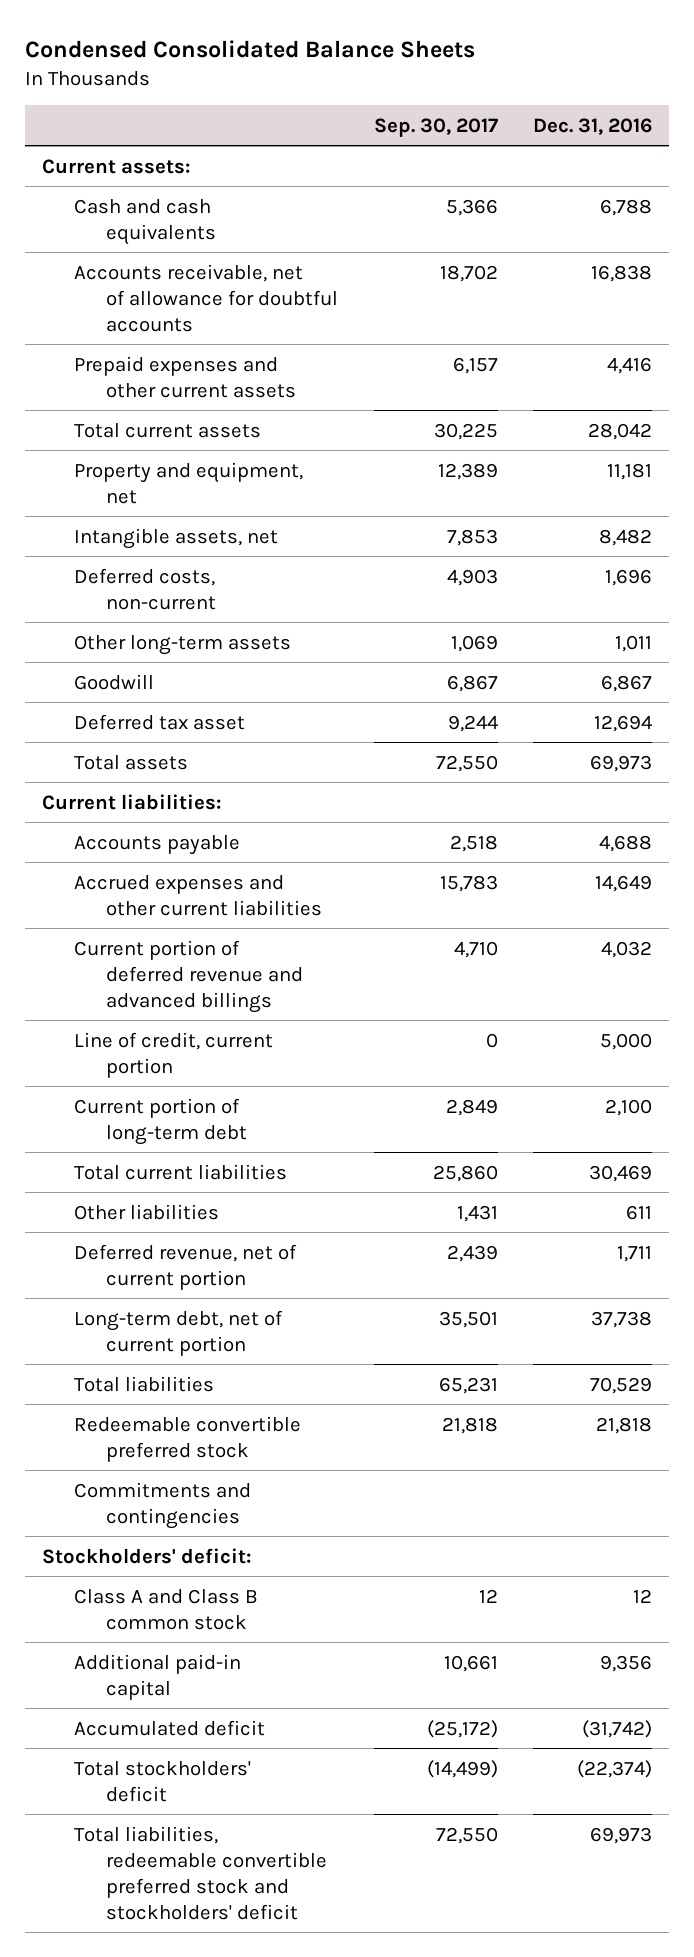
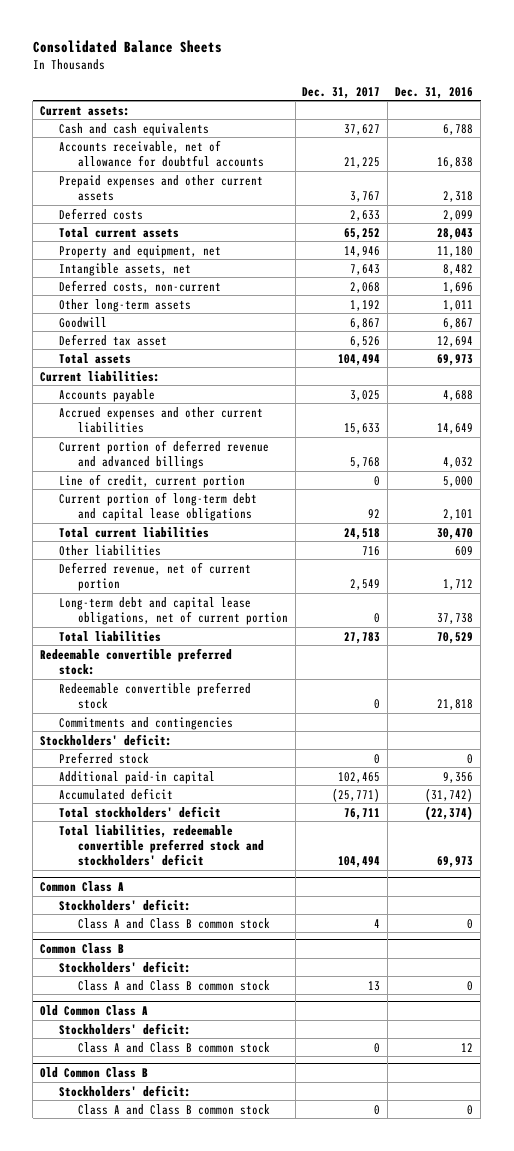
[24,39,475,58] Condensed Consolidated Balance Sheets -> [32,40,222,54] Consolidated Balance Sheets
[373,117,498,137] Sep. 30, 2017 -> none
none -> [302,86,381,99] Dec. 31, 2017
[606,356,652,374] 4,416 -> [443,190,474,202] 2,318
none -> [59,207,144,220] Deferred costs
[587,422,652,440] 28,042 -> [437,227,474,240] 28,043
[606,462,652,480] 11,181 -> [437,245,474,257] 11,180
[74,1097,248,1145] Current portion of long-term debt -> [59,491,258,521] Current portion of long-term debt and capital lease obligations
[604,1098,652,1116] 2,100 -> [443,508,474,520] 2,101
[588,1164,652,1182] 30,469 -> [437,527,474,540] 30,470
[625,1204,652,1220] 611 -> [455,545,474,556] 609
[616,1245,652,1262] 1,711 -> [443,578,474,590] 1,712
[74,1309,284,1356] Long-term debt, net of current portion -> [59,596,288,625] Long-term debt and capital lease obligations, net of current portion
none -> [40,647,233,675] Redeemable convertible preferred stock:
[74,1588,259,1630] Class A and Class B common stock -> none
none -> [59,751,150,764] Preferred stock
none -> [40,881,125,893] Common Class A
none -> [59,898,192,911] Stockholders' deficit:
none -> [77,917,270,929] Class A and Class B common stock
none -> [40,943,125,955] Common Class B
none -> [59,960,192,973] Stockholders' deficit:
none -> [77,979,270,991] Class A and Class B common stock
none -> [40,1005,149,1017] Old Common Class A
none -> [59,1022,192,1035] Stockholders' deficit:
none -> [77,1041,270,1053] Class A and Class B common stock
none -> [40,1067,149,1079] Old Common Class B
none -> [59,1084,192,1097] Stockholders' deficit:
none -> [77,1103,270,1115] Class A and Class B common stock

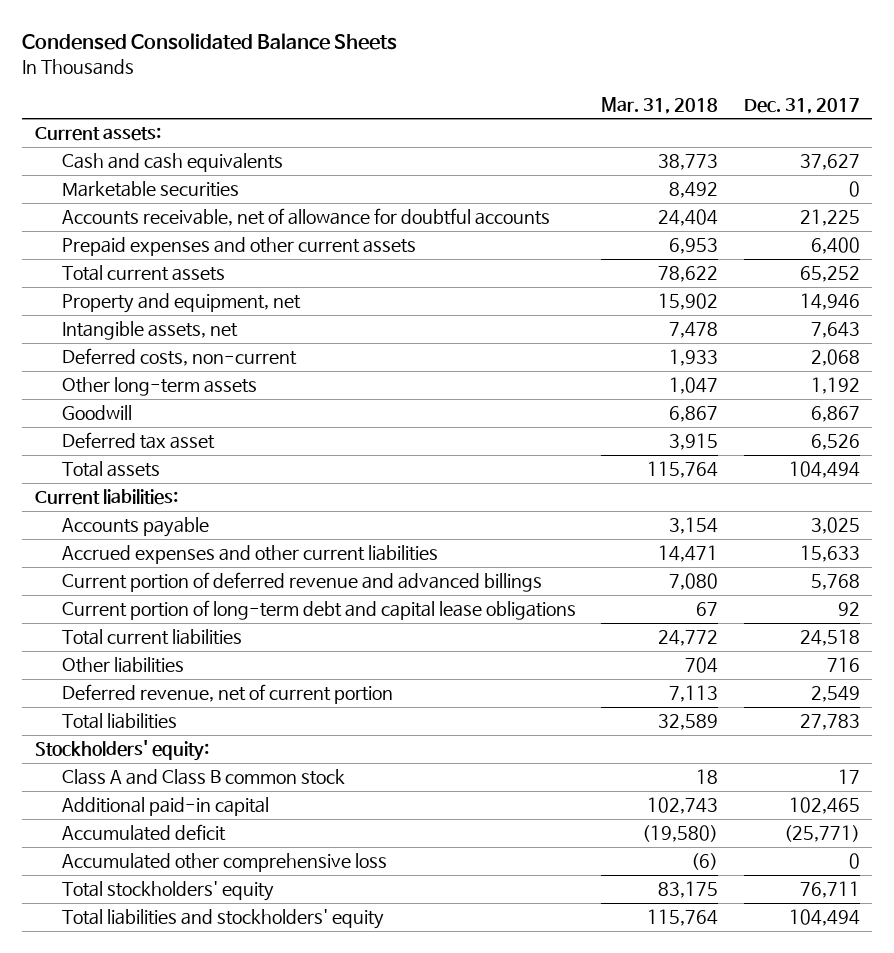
[32,40,222,54] Consolidated Balance Sheets -> [22,33,398,51] Condensed Consolidated Balance Sheets
[395,86,474,99] Dec. 31, 2016 -> none
none -> [601,96,719,114] Mar. 31, 2018
none -> [61,181,239,198] Marketable securities
[59,207,144,220] Deferred costs -> none
[350,190,381,202] 3,767 -> [810,237,860,255] 6,400
[59,473,246,488] Line of credit, current portion -> none
[59,596,288,625] Long-term debt and capital lease obligations, net of current portion -> none
[40,647,233,675] Redeemable convertible preferred stock: -> none
[59,681,252,709] Redeemable convertible preferred stock -> none
[59,716,234,730] Commitments and contingencies -> none
[59,751,150,764] Preferred stock -> none
[40,733,173,746] Stockholders' deficit: -> [34,740,209,762] Stockholders' equity:
none -> [61,769,345,786] Class A and Class B common stock
[40,881,125,893] Common Class A -> none
[59,898,192,911] Stockholders' deficit: -> none
[77,917,270,929] Class A and Class B common stock -> none
[40,943,125,955] Common Class B -> none
[59,960,192,973] Stockholders' deficit: -> none
[77,979,270,991] Class A and Class B common stock -> none
[40,1005,149,1017] Old Common Class A -> none
[59,1022,192,1035] Stockholders' deficit: -> none
[77,1041,270,1053] Class A and Class B common stock -> none
[40,1067,149,1079] Old Common Class B -> none
[59,1084,192,1097] Stockholders' deficit: -> none
[77,1103,270,1115] Class A and Class B common stock -> none
none -> [61,853,387,873] Accumulated other comprehensive loss
[59,805,222,818] Total stockholders' deficit -> [61,881,274,902] Total stockholders' equity
[59,824,264,866] Total liabilities, redeemable convertible preferred stock and stockholders' deficit -> [61,909,384,930] Total liabilities and stockholders' equity

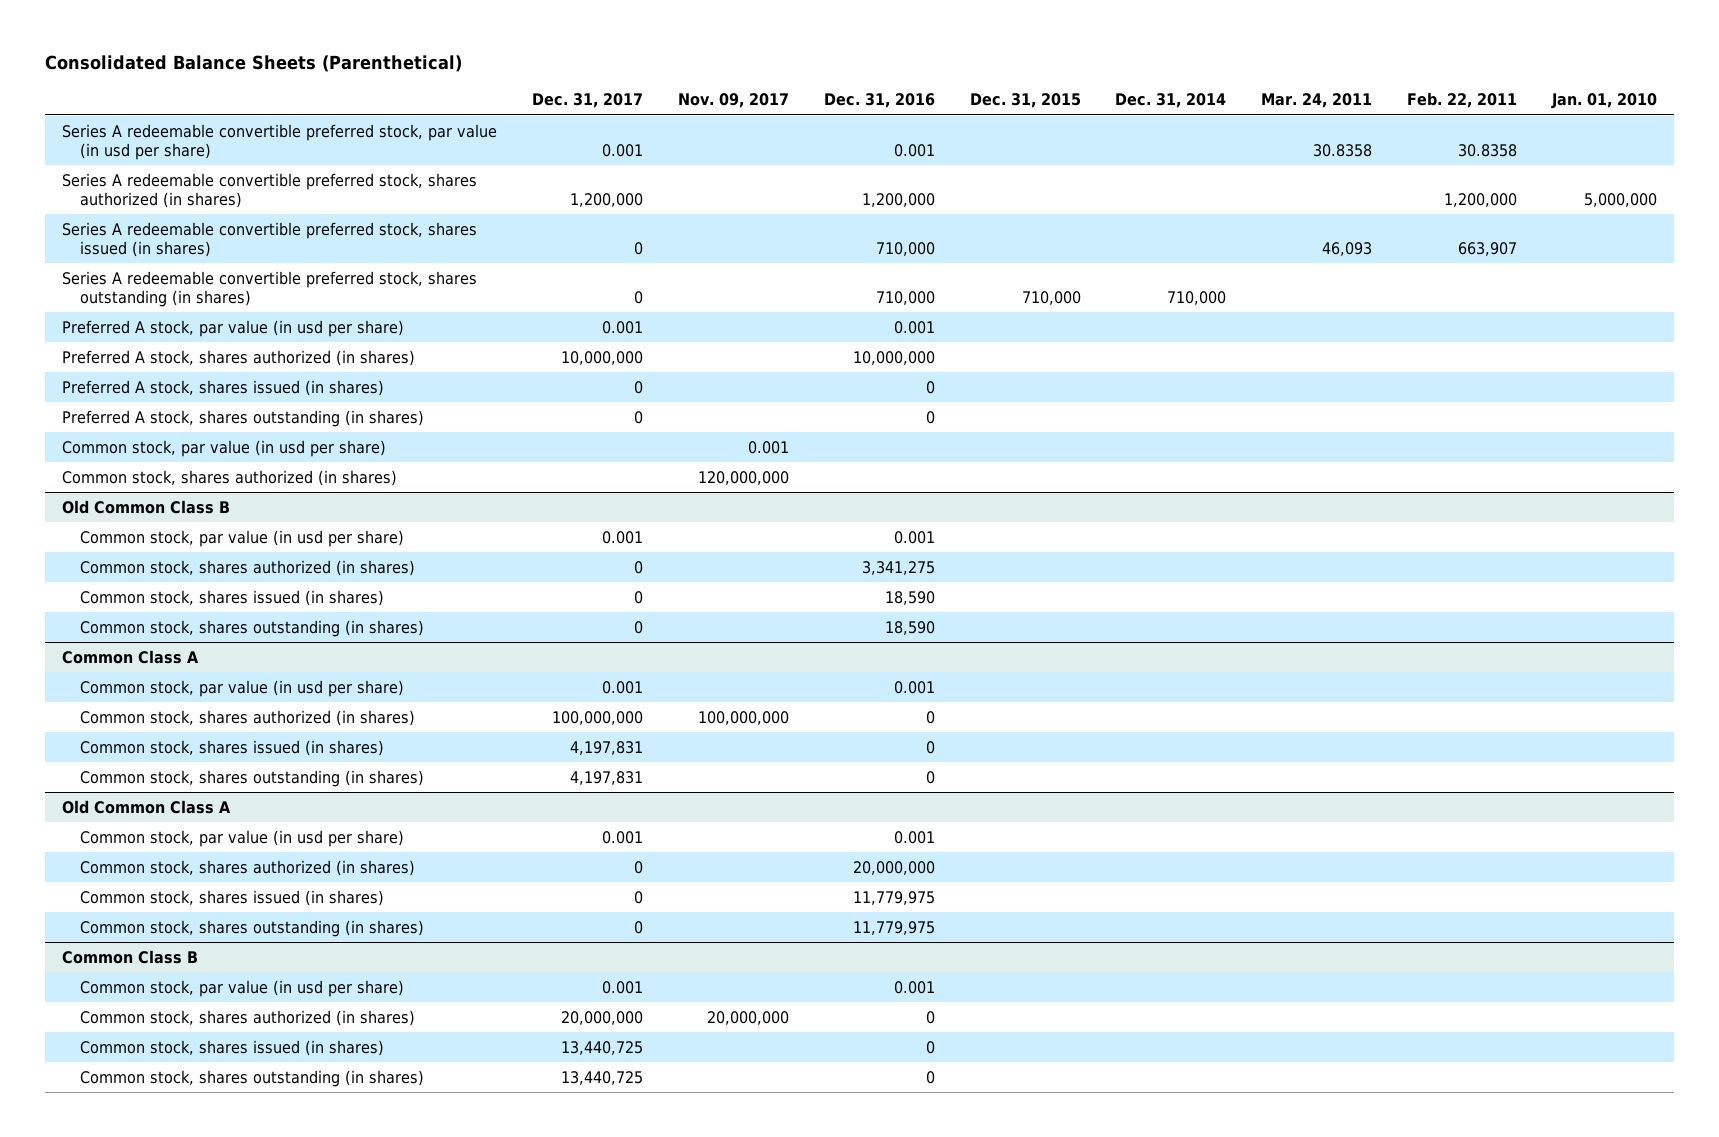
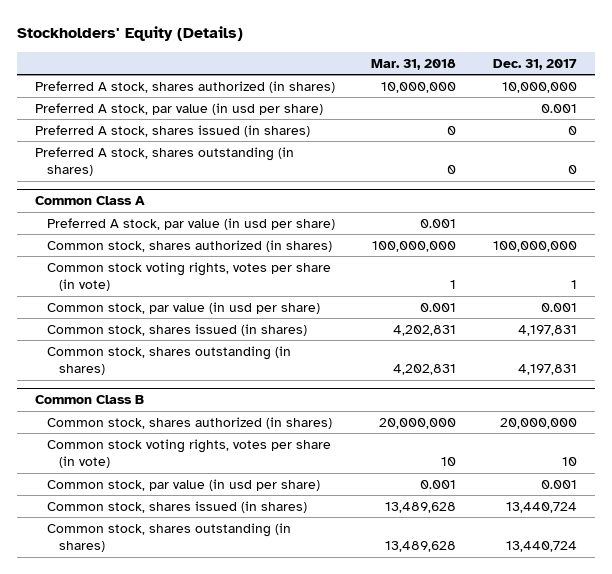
[45,54,463,72] Consolidated Balance Sheets (Parenthetical) -> [16,26,243,42] Stockholders' Equity (Details)
[677,93,789,109] Nov. 09, 2017 -> none
[823,93,935,109] Dec. 31, 2016 -> none
[969,93,1081,109] Dec. 31, 2015 -> none
[1115,93,1227,109] Dec. 31, 2014 -> none
[1261,93,1373,109] Mar. 24, 2011 -> none
[1406,92,1517,109] Feb. 22, 2011 -> none
[1550,93,1657,110] Jan. 01, 2010 -> none
none -> [371,59,457,71] Mar. 31, 2018
[62,123,498,160] Series A redeemable convertible preferred stock, par value (in usd per share) -> none
[62,172,478,208] Series A redeemable convertible preferred stock, shares authorized (in shares) -> none
[62,221,478,257] Series A redeemable convertible preferred stock, shares issued (in shares) -> none
[62,270,478,307] Series A redeemable convertible preferred stock, shares outstanding (in shares) -> none
[62,319,405,337] Preferred A stock, par value (in usd per share) -> [35,102,324,115] Preferred A stock, par value (in usd per share)
[62,439,387,457] Common stock, par value (in usd per share) -> none
[62,469,398,486] Common stock, shares authorized (in shares) -> none
[62,499,231,514] Old Common Class B -> none
[80,529,405,547] Common stock, par value (in usd per share) -> none
[80,559,416,576] Common stock, shares authorized (in shares) -> none
[80,589,385,606] Common stock, shares issued (in shares) -> none
[80,619,425,637] Common stock, shares outstanding (in shares) -> none
none -> [46,217,335,230] Preferred A stock, par value (in usd per share)
none -> [46,261,331,292] Common stock voting rights, votes per share (in vote)
[80,679,405,697] Common stock, par value (in usd per share) -> [46,301,320,314] Common stock, par value (in usd per share)
[62,799,232,814] Old Common Class A -> none
[80,829,405,847] Common stock, par value (in usd per share) -> none
[80,859,416,876] Common stock, shares authorized (in shares) -> none
[80,889,385,906] Common stock, shares issued (in shares) -> none
[80,919,425,937] Common stock, shares outstanding (in shares) -> none
none -> [46,438,331,469] Common stock voting rights, votes per share (in vote)
[80,979,405,997] Common stock, par value (in usd per share) -> [46,478,320,491] Common stock, par value (in usd per share)
[561,1040,644,1055] 13,440,725 -> [505,501,577,513] 13,440,724
[561,1070,644,1085] 13,440,725 -> [505,541,577,553] 13,440,724

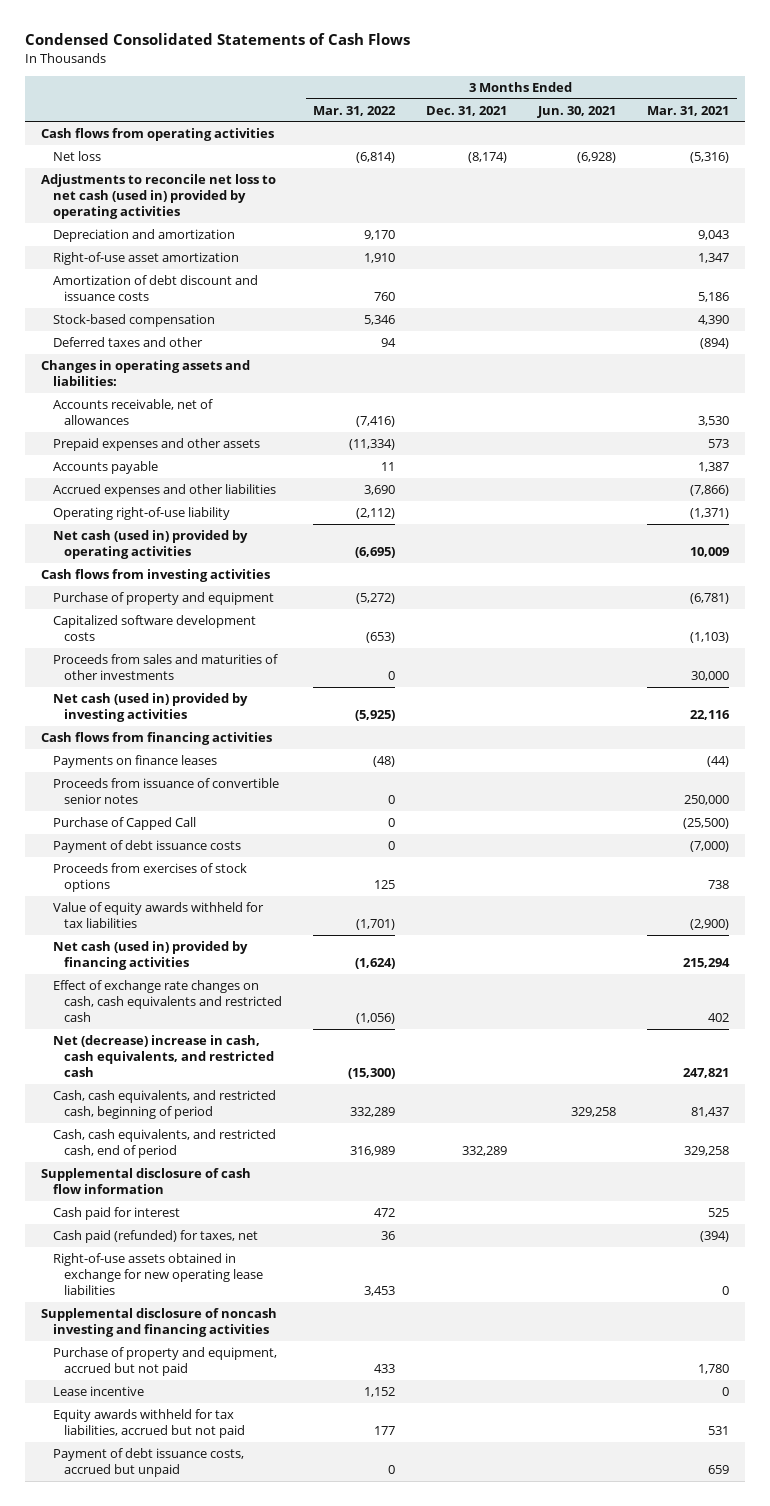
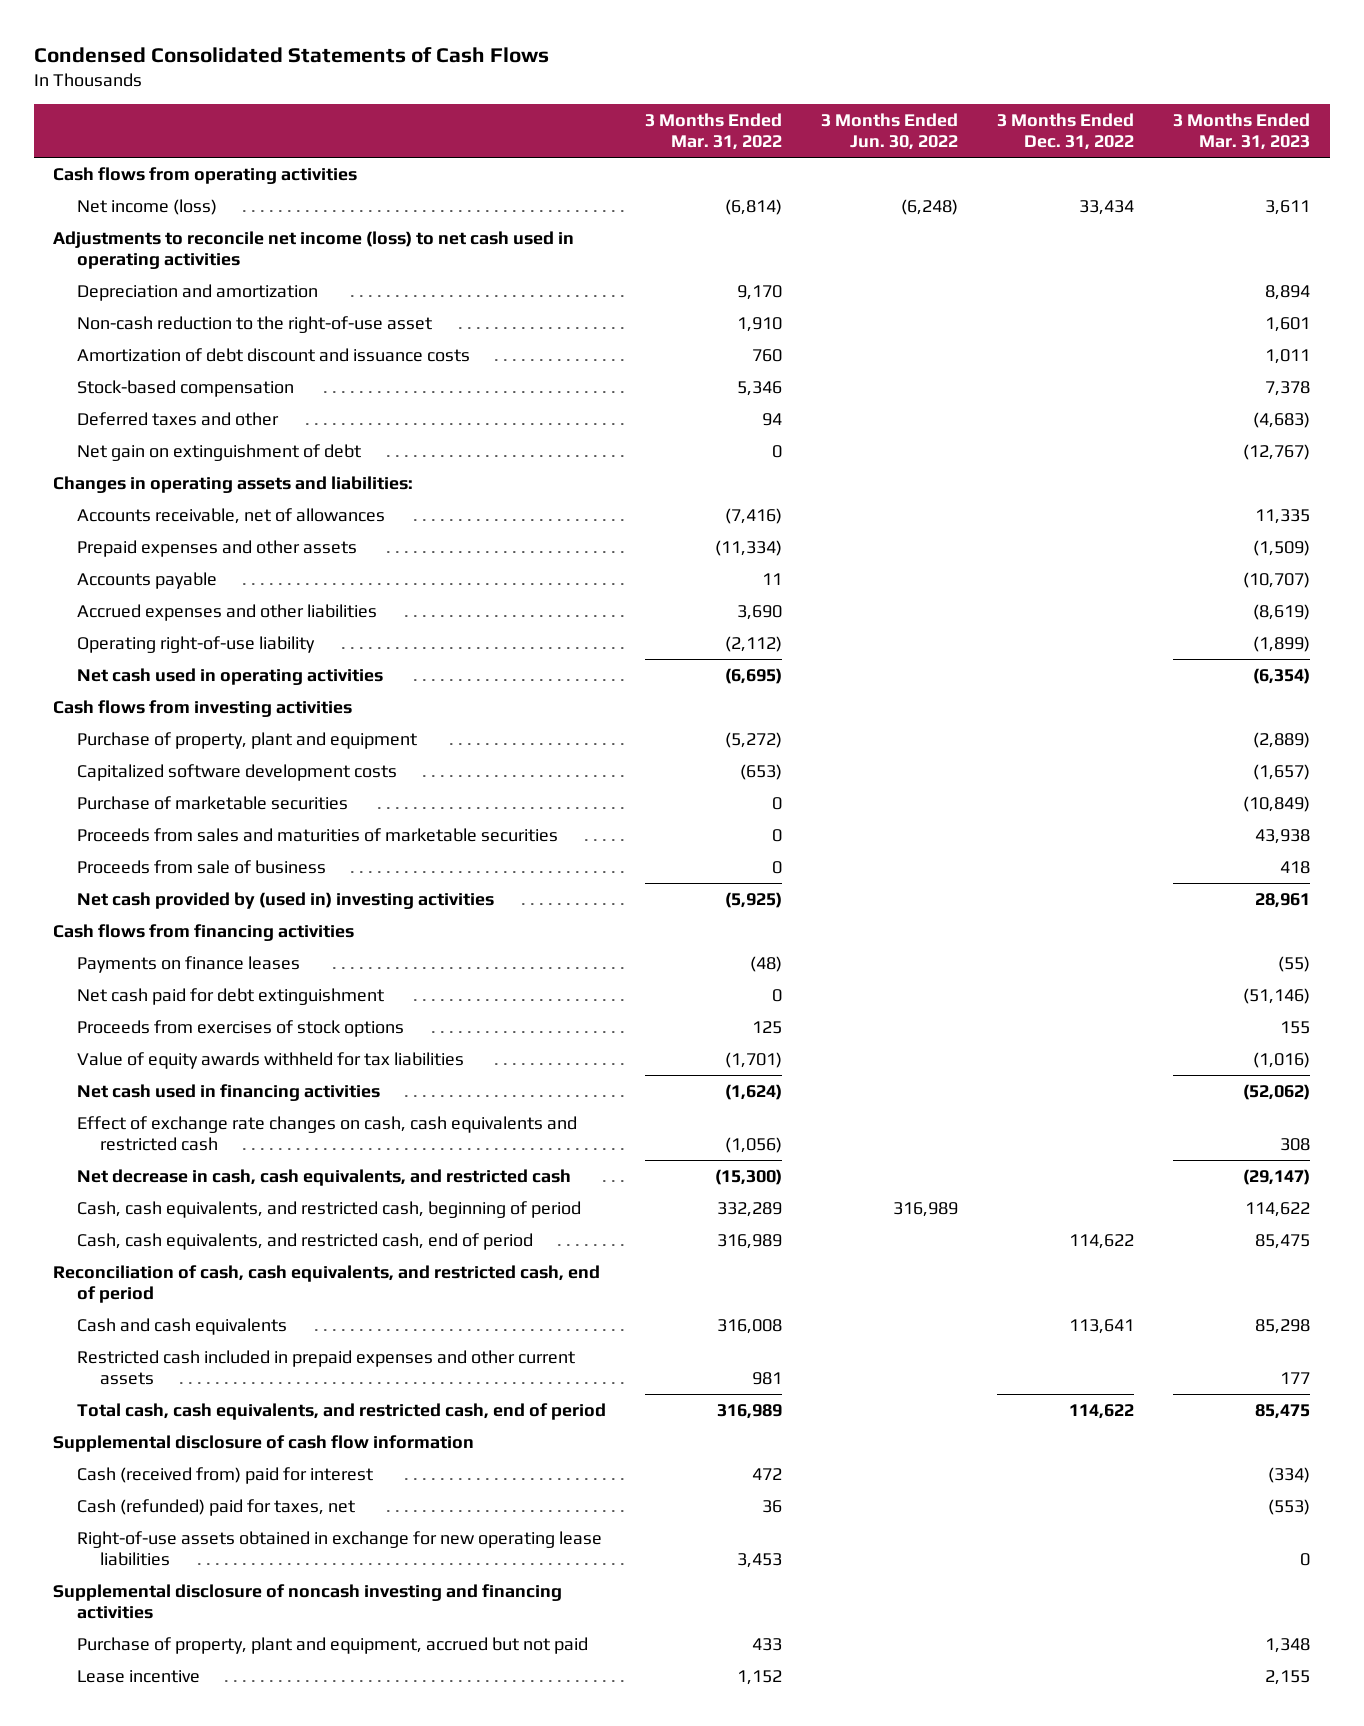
[426,105,508,116] Dec. 31, 2021 -> none
[537,105,617,118] Jun. 30, 2021 -> none
[647,105,730,116] Mar. 31, 2021 -> none
none -> [821,113,959,151] 3 Months Ended Jun. 30, 2022
none -> [997,113,1135,151] 3 Months Ended Dec. 31, 2022
none -> [1173,113,1311,151] 3 Months Ended Mar. 31, 2023
[52,150,101,161] Net loss -> [76,198,217,215] Net income (loss)
[40,173,276,219] Adjustments to reconcile net loss to net cash (used in) provided by operating activities -> [53,230,575,269] Adjustments to reconcile net income (loss) to net cash used in operating activities
[52,251,239,265] Right-of-use asset amortization -> [76,315,432,333] Non-cash reduction to the right-of-use asset
none -> [76,443,361,461] Net gain on extinguishment of debt
[52,529,248,559] Net cash (used in) provided by operating activities -> [76,667,383,685] Net cash used in operating activities
[52,591,274,605] Purchase of property and equipment -> [76,731,417,749] Purchase of property, plant and equipment
none -> [76,795,348,810] Purchase of marketable securities
[52,653,278,680] Proceeds from sales and maturities of other investments -> [76,827,558,842] Proceeds from sales and maturities of marketable securities
none -> [76,859,326,874] Proceeds from sale of business
[52,692,248,722] Net cash (used in) provided by investing activities -> [76,891,494,909] Net cash provided by (used in) investing activities
[52,777,279,804] Proceeds from issuance of convertible senior notes -> none
[52,816,196,830] Purchase of Capped Call -> none
[52,839,241,853] Payment of debt issuance costs -> none
none -> [76,987,384,1005] Net cash paid for debt extinguishment
[52,940,248,970] Net cash (used in) provided by financing activities -> [76,1083,380,1101] Net cash used in financing activities
[52,1034,275,1077] Net (decrease) increase in cash, cash equivalents, and restricted cash -> [76,1168,571,1186] Net decrease in cash, cash equivalents, and restricted cash
none -> [53,1264,601,1303] Reconciliation of cash, cash equivalents, and restricted cash, end of period
none -> [76,1317,287,1335] Cash and cash equivalents
none -> [76,1349,575,1385] Restricted cash included in prepaid expenses and other current assets
none -> [76,1402,606,1420] Total cash, cash equivalents, and restricted cash, end of period
[52,1206,180,1220] Cash paid for interest -> [76,1466,373,1484] Cash (received from) paid for interest
[52,1229,258,1243] Cash paid (refunded) for taxes, net -> [76,1498,355,1516] Cash (refunded) paid for taxes, net
[52,1346,277,1376] Purchase of property and equipment, accrued but not paid -> [76,1636,588,1654] Purchase of property, plant and equipment, accrued but not paid
[52,1408,246,1438] Equity awards withheld for tax liabilities, accrued but not paid -> none
[52,1447,244,1477] Payment of debt issuance costs, accrued but unpaid -> none

